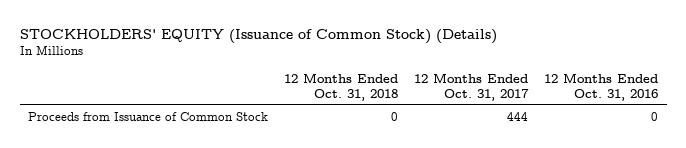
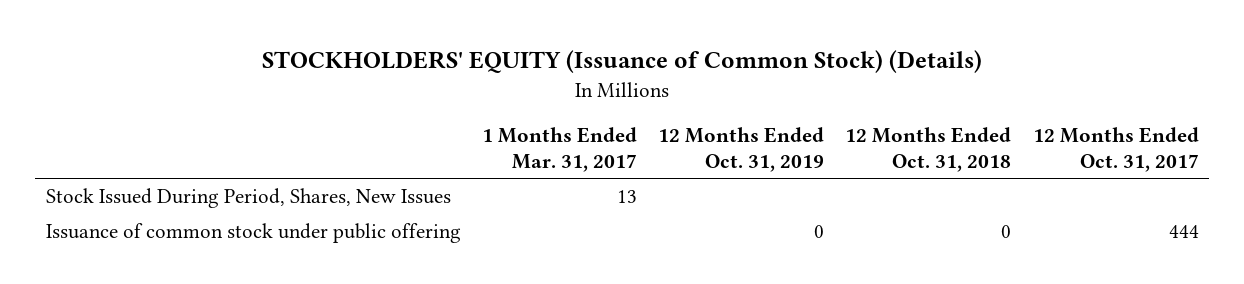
[544,72,659,102] 12 Months Ended Oct. 31, 2016 -> none
none -> [481,127,637,172] 1 Months Ended Mar. 31, 2017
none -> [658,127,825,172] 12 Months Ended Oct. 31, 2019
none -> [45,188,451,209] Stock Issued During Period, Shares, New Issues
[27,112,268,122] Proceeds from Issuance of Common Stock -> [45,223,461,244] Issuance of common stock under public offering

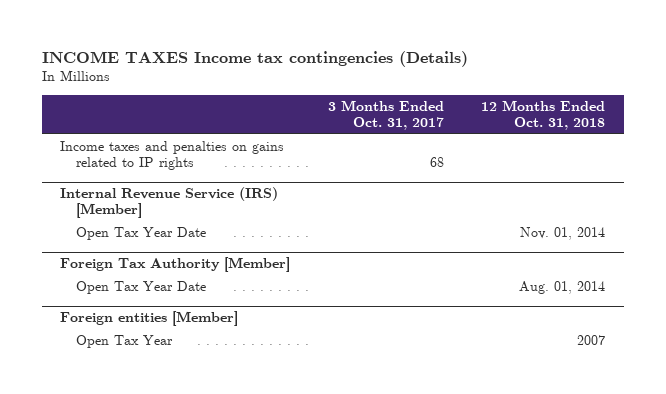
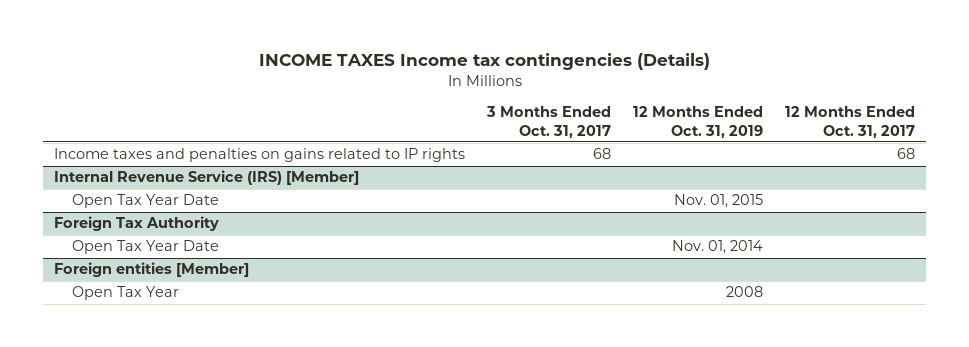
[481,99,606,130] 12 Months Ended Oct. 31, 2018 -> none
none -> [632,106,763,138] 12 Months Ended Oct. 31, 2019
none -> [784,106,915,138] 12 Months Ended Oct. 31, 2017
[60,257,291,273] Foreign Tax Authority [Member] -> [54,216,220,232] Foreign Tax Authority

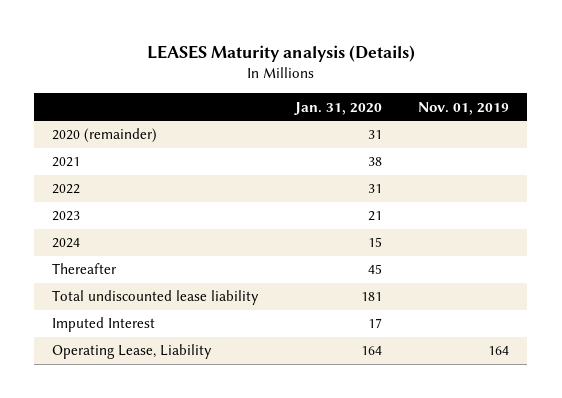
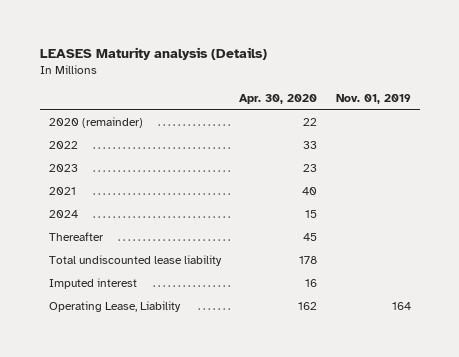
[294,101,383,115] Jan. 31, 2020 -> none
none -> [239,93,318,104] Apr. 30, 2020
[52,157,81,168] 2021 -> [48,186,76,195] 2021
[52,317,156,333] Imputed Interest -> [48,277,137,289] Imputed interest

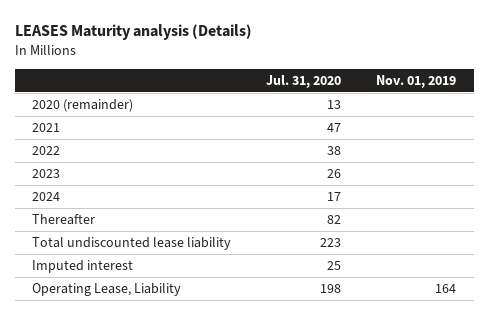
[239,93,318,104] Apr. 30, 2020 -> none
none -> [266,74,342,88] Jul. 31, 2020
[48,186,76,195] 2021 -> [32,122,61,132] 2021

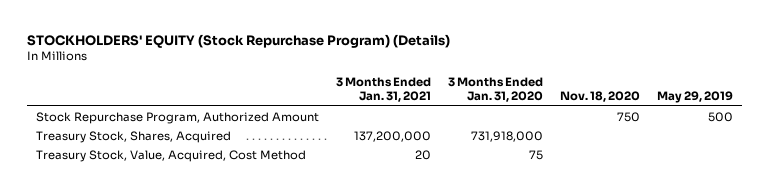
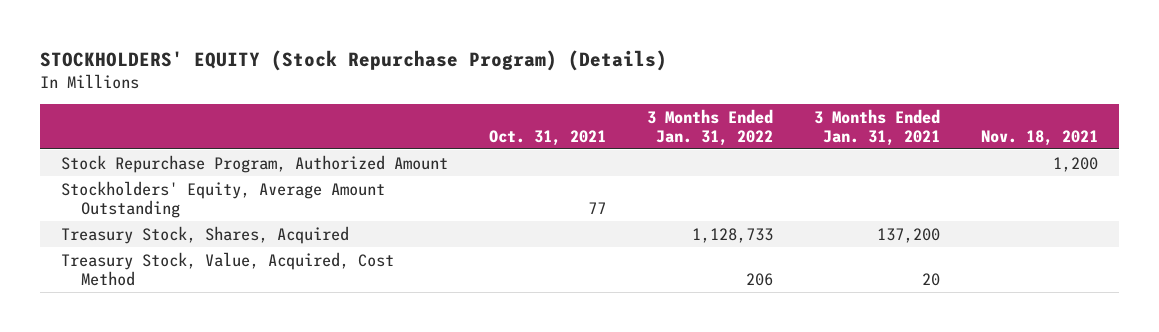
[447,76,543,103] 3 Months Ended Jan. 31, 2020 -> none
[559,91,640,103] Nov. 18, 2020 -> none
[657,91,734,104] May 29, 2019 -> none
none -> [489,129,607,146] Oct. 31, 2021
none -> [647,108,774,146] 3 Months Ended Jan. 31, 2022
none -> [981,129,1099,146] Nov. 18, 2021
none -> [60,180,385,218] Stockholders' Equity, Average Amount Outstanding
[353,130,431,142] 137,200,000 -> [877,227,941,243] 137,200

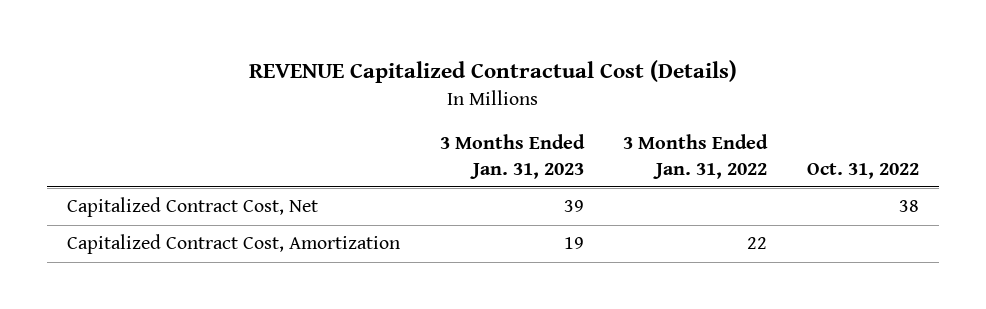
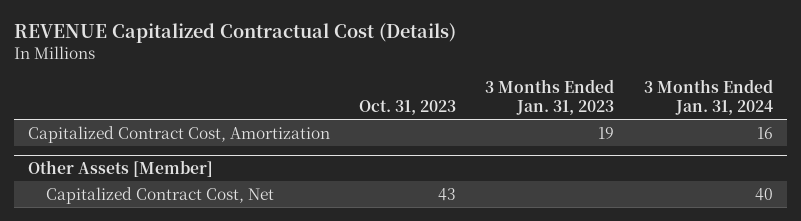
[623,134,769,179] 3 Months Ended Jan. 31, 2022 -> none
[807,162,920,179] Oct. 31, 2022 -> none
none -> [359,100,457,116] Oct. 31, 2023
none -> [643,79,773,116] 3 Months Ended Jan. 31, 2024
[66,197,318,218] Capitalized Contract Cost, Net -> none
none -> [28,159,214,177] Other Assets [Member]
none -> [46,186,275,204] Capitalized Contract Cost, Net

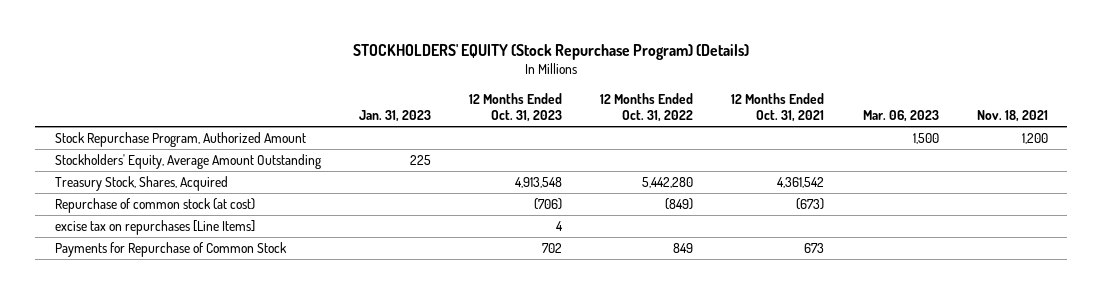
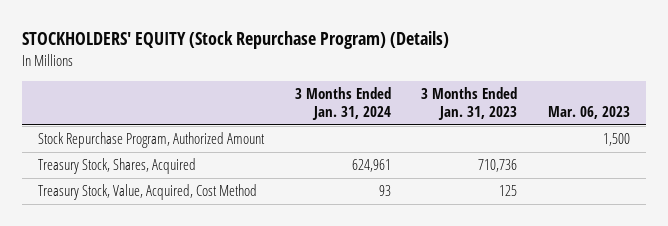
[358,110,431,123] Jan. 31, 2023 -> none
[468,92,562,123] 12 Months Ended Oct. 31, 2023 -> none
[600,92,694,123] 12 Months Ended Oct. 31, 2022 -> none
[731,92,825,123] 12 Months Ended Oct. 31, 2021 -> none
[976,110,1048,123] Nov. 18, 2021 -> none
none -> [294,86,391,121] 3 Months Ended Jan. 31, 2024
none -> [421,86,518,121] 3 Months Ended Jan. 31, 2023
[54,154,321,170] Stockholders' Equity, Average Amount Outstanding -> none
[54,220,255,236] excise tax on repurchases [Line Items] -> none
[54,242,287,258] Payments for Repurchase of Common Stock -> none
[54,198,255,214] Repurchase of common stock (at cost) -> [37,184,257,201] Treasury Stock, Value, Acquired, Cost Method

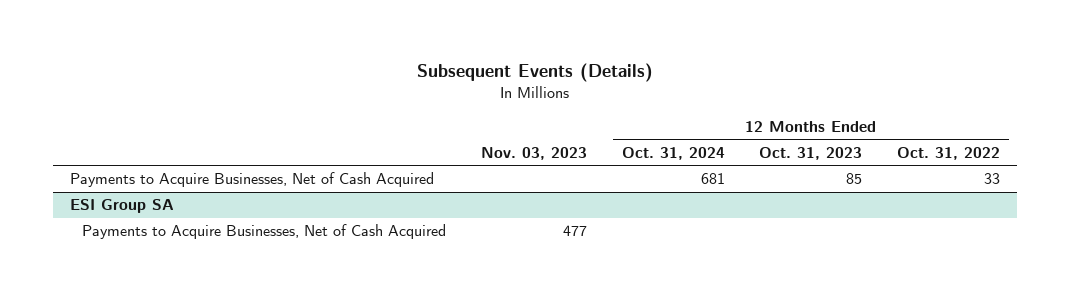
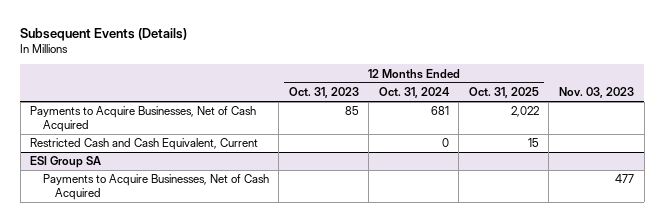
[896,146,1000,160] Oct. 31, 2022 -> none
none -> [468,87,539,99] Oct. 31, 2025
none -> [30,138,259,151] Restricted Cash and Cash Equivalent, Current

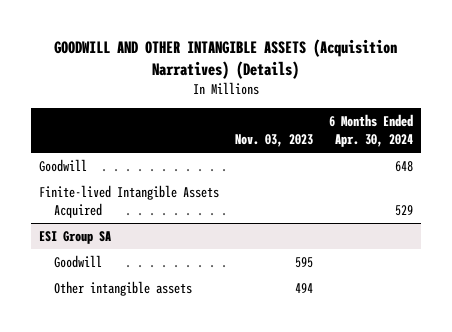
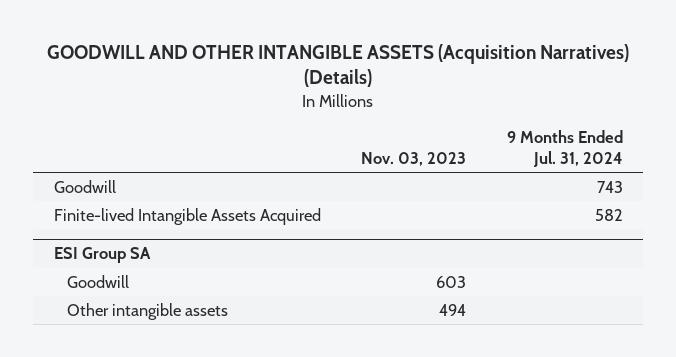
[329,114,414,148] 6 Months Ended Apr. 30, 2024 -> none
none -> [506,129,623,167] 9 Months Ended Jul. 31, 2024
[295,256,314,268] 595 -> [436,275,467,288] 603

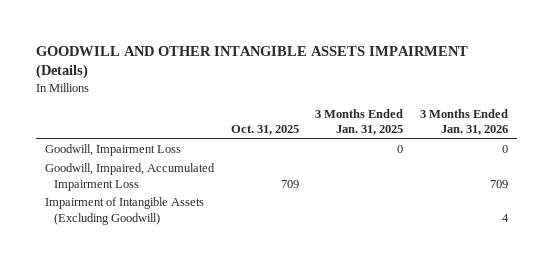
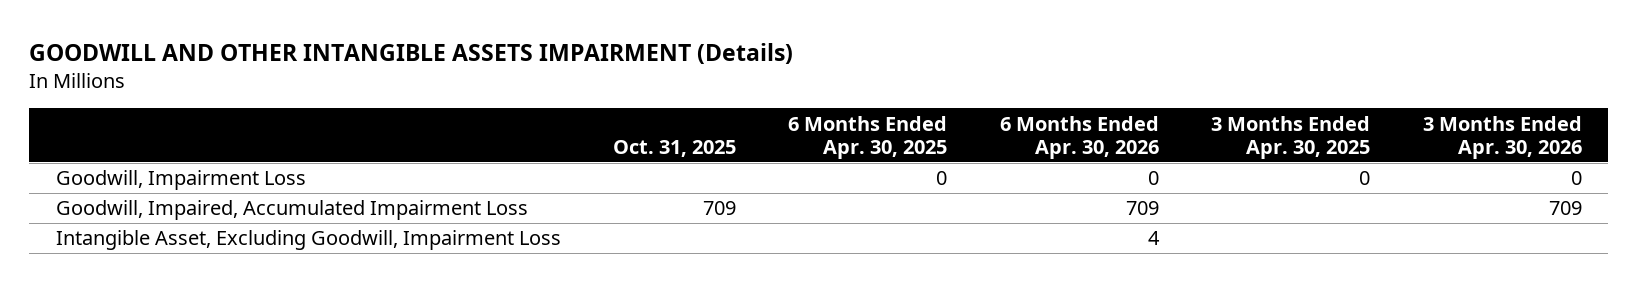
[315,108,404,136] 3 Months Ended Jan. 31, 2025 -> none
[420,108,509,136] 3 Months Ended Jan. 31, 2026 -> none
none -> [788,115,948,160] 6 Months Ended Apr. 30, 2025
none -> [999,115,1159,160] 6 Months Ended Apr. 30, 2026
none -> [1211,115,1371,160] 3 Months Ended Apr. 30, 2025
none -> [1422,115,1582,160] 3 Months Ended Apr. 30, 2026
[44,197,204,226] Impairment of Intangible Assets (Excluding Goodwill) -> [55,230,561,251] Intangible Asset, Excluding Goodwill, Impairment Loss

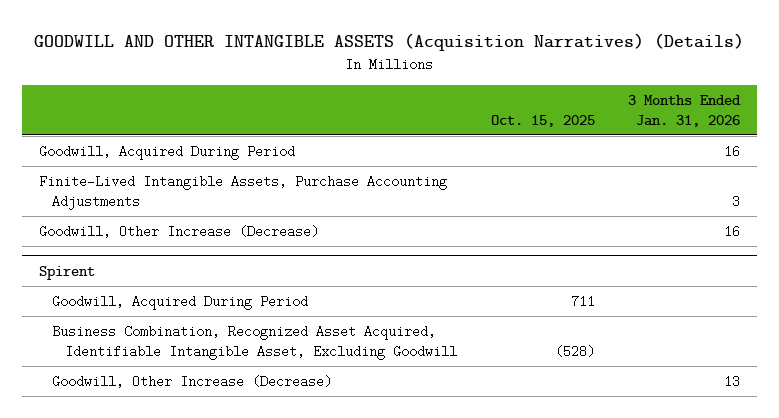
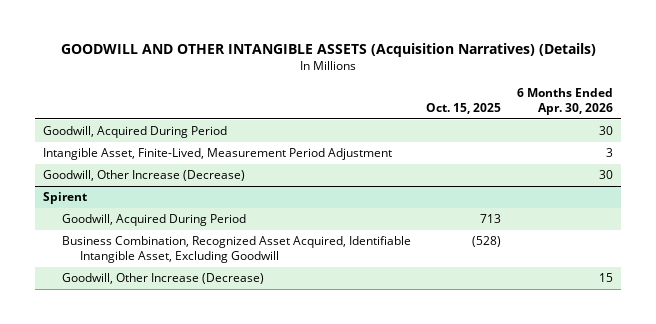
[628,94,742,127] 3 Months Ended Jan. 31, 2026 -> none
none -> [517,87,614,115] 6 Months Ended Apr. 30, 2026
[38,174,447,210] Finite-Lived Intangible Assets, Purchase Accounting Adjustments -> [43,148,393,161] Intangible Asset, Finite-Lived, Measurement Period Adjustment
[570,294,595,308] 711 -> [480,214,502,224] 713

